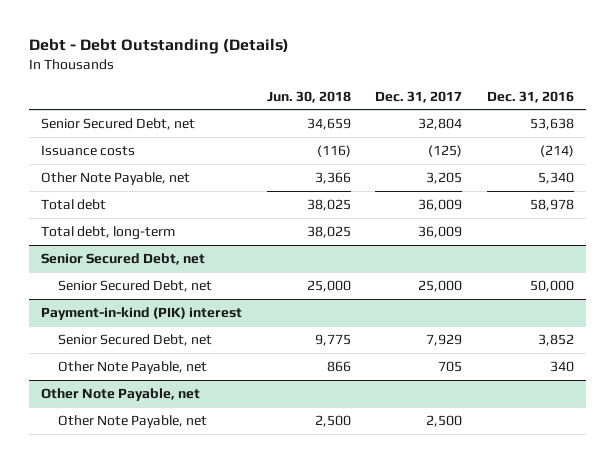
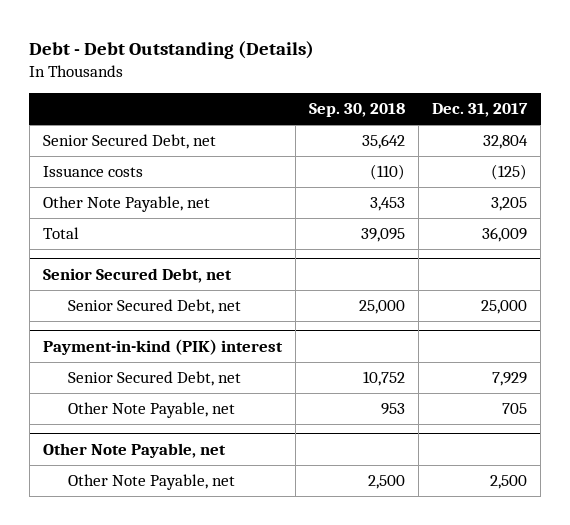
[266,90,351,103] Jun. 30, 2018 -> none
[486,90,574,103] Dec. 31, 2016 -> none
none -> [309,103,406,118] Sep. 30, 2018
[41,225,176,240] Total debt, long-term -> none
[41,198,107,210] Total debt -> [43,226,80,239] Total

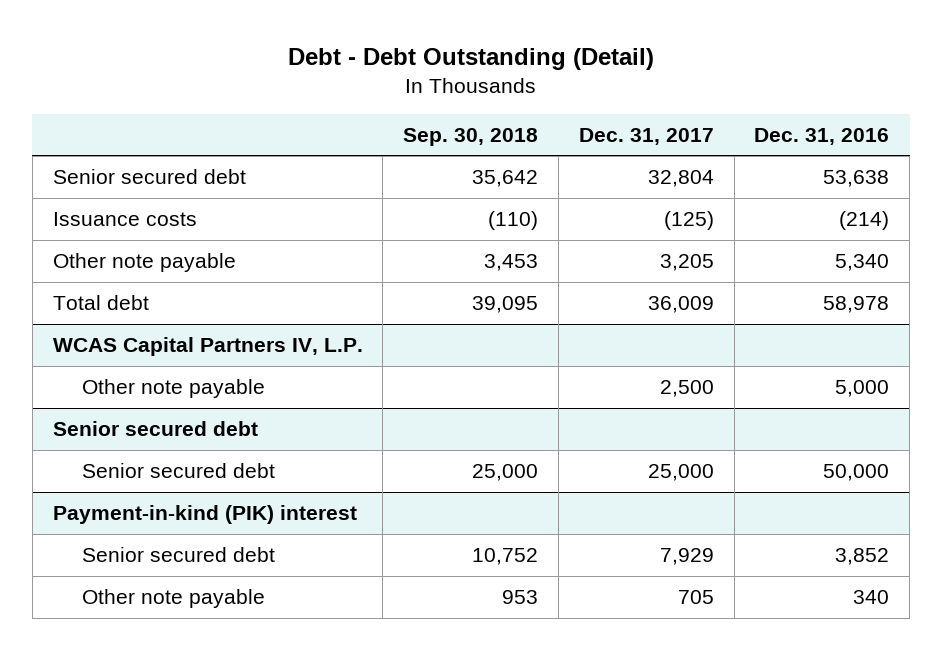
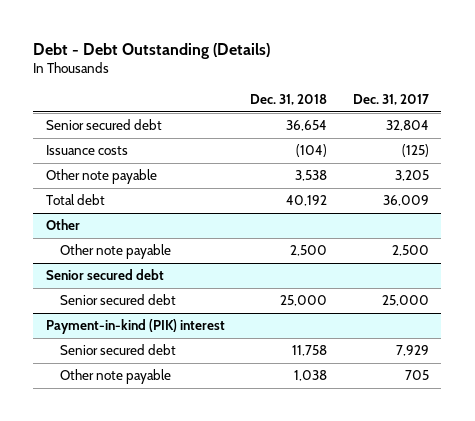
[287,47,654,70] Debt - Debt Outstanding (Detail) -> [33,42,271,59] Debt - Debt Outstanding (Details)
[403,127,539,146] Sep. 30, 2018 -> none
[754,127,890,145] Dec. 31, 2016 -> none
none -> [250,94,328,106] Dec. 31, 2018
[52,336,363,356] WCAS Capital Partners IV, L.P. -> [46,219,81,231] Other

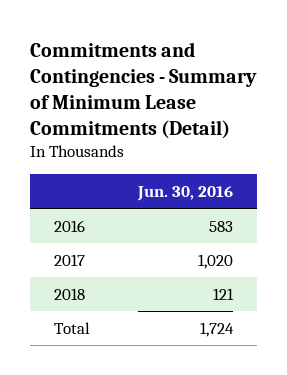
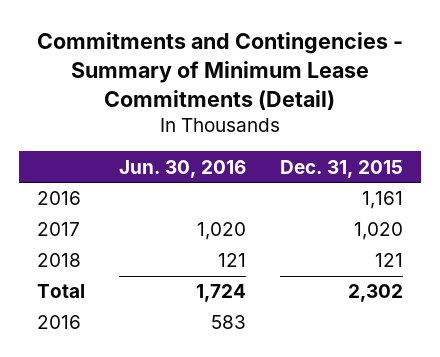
none -> [280,159,404,178] Dec. 31, 2015
none -> [36,191,81,206] 2016
[54,219,86,232] 2016 -> [36,315,81,330] 2016

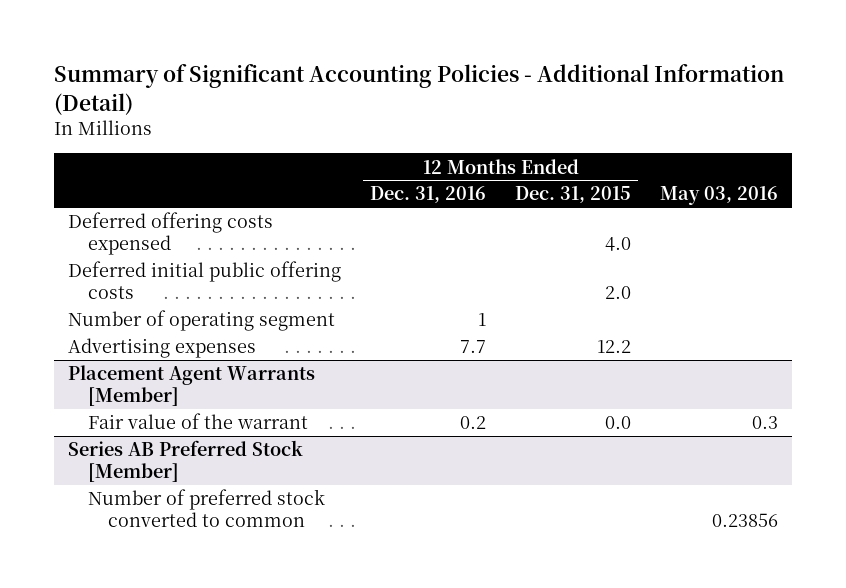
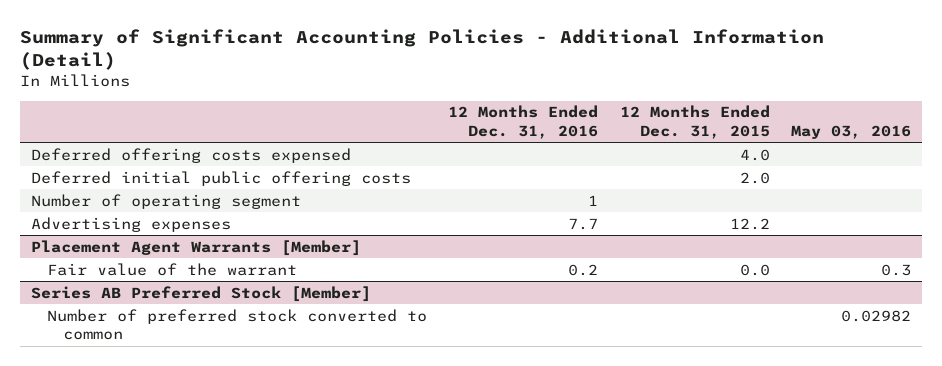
[711,512,778,527] 0.23856 -> [841,309,912,322] 0.02982

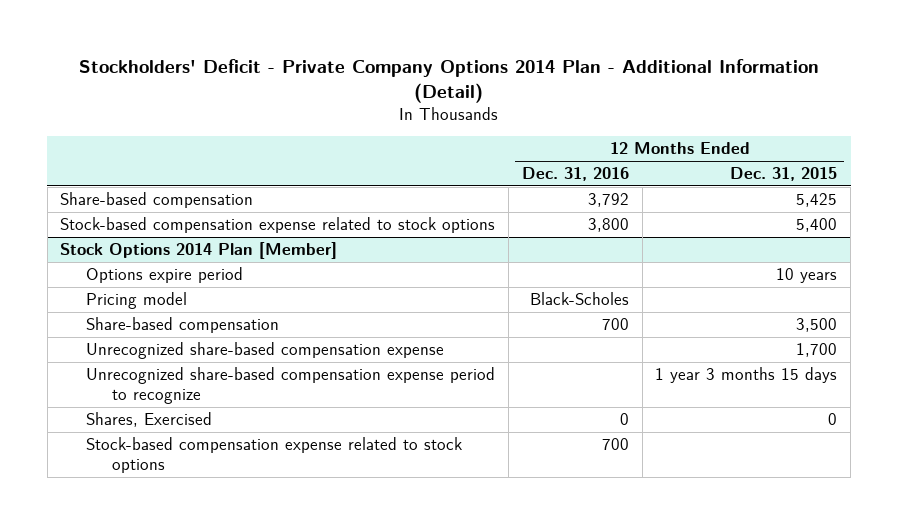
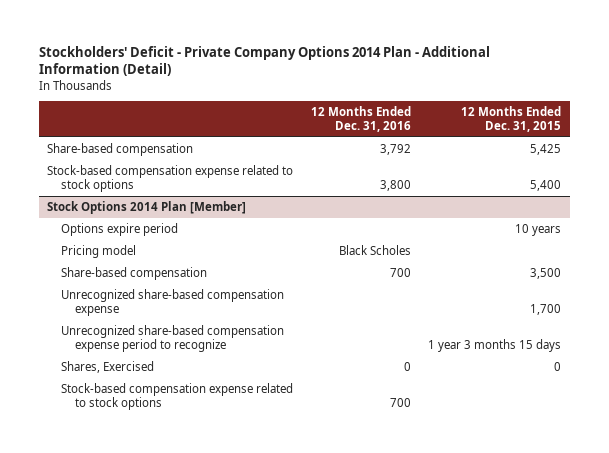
[529,292,629,306] Black-Scholes -> [338,245,411,256] Black Scholes

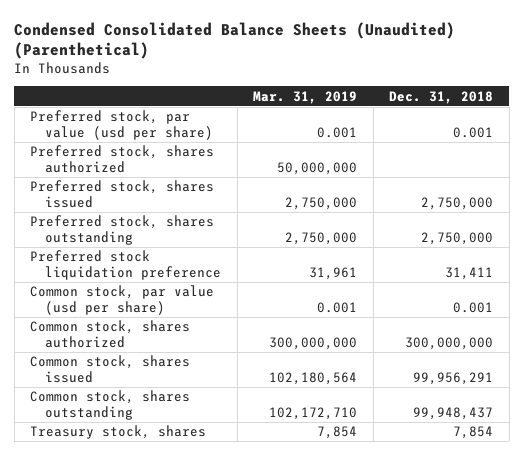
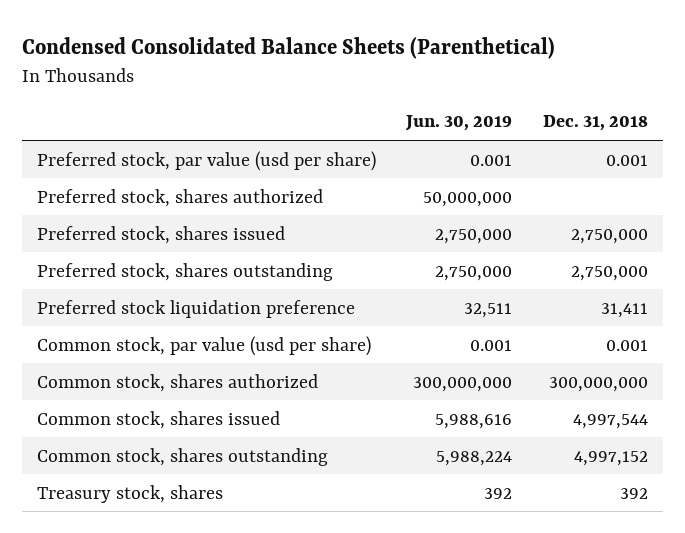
[14,21,456,60] Condensed Consolidated Balance Sheets (Unaudited) (Parenthetical) -> [21,36,555,59] Condensed Consolidated Balance Sheets (Parenthetical)
[253,90,358,104] Mar. 31, 2019 -> none
none -> [405,115,513,132] Jun. 30, 2019
[413,371,494,385] 99,956,291 -> [572,413,648,429] 4,997,544
[413,406,494,420] 99,948,437 -> [573,450,648,466] 4,997,152
[453,426,494,440] 7,854 -> [619,487,648,499] 392

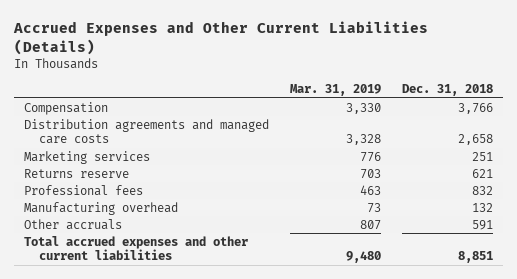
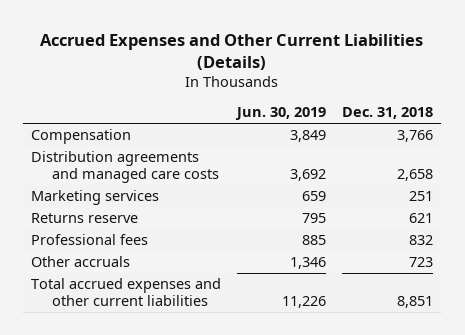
[289,84,381,97] Mar. 31, 2019 -> none
none -> [235,107,327,121] Jun. 30, 2019
[24,201,179,215] Manufacturing overhead -> none
[471,219,493,230] 591 -> [409,257,434,268] 723

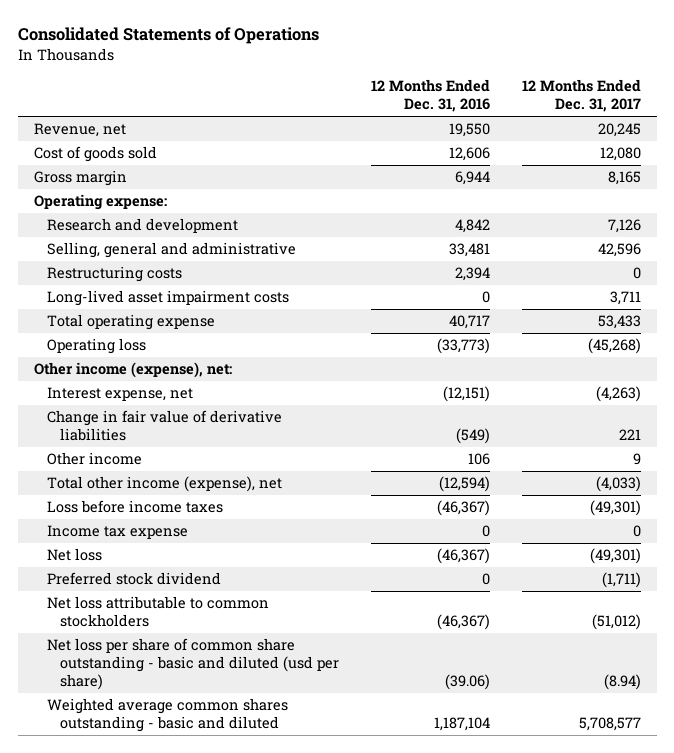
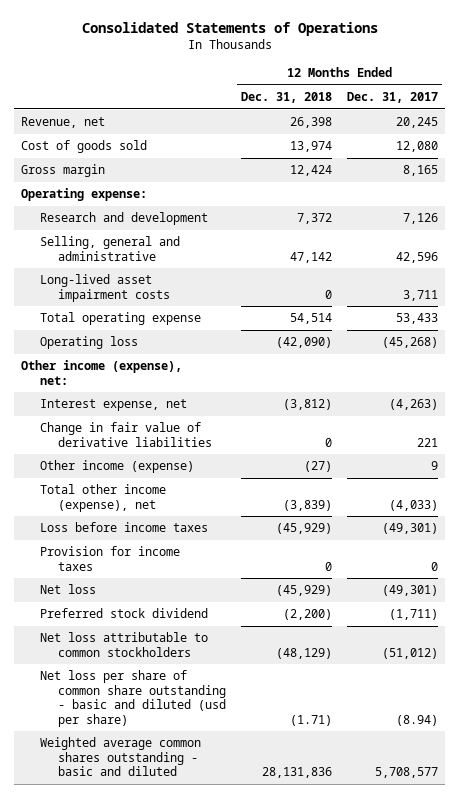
[371,79,491,113] 12 Months Ended Dec. 31, 2016 -> none
none -> [241,92,333,104] Dec. 31, 2018
[47,266,183,283] Restructuring costs -> none
[47,452,143,466] Other income -> [39,460,194,474] Other income (expense)
[47,525,189,540] Income tax expense -> [39,546,180,571] Provision for income taxes

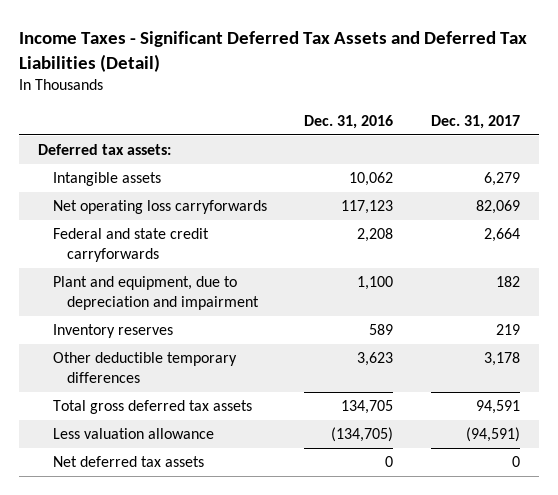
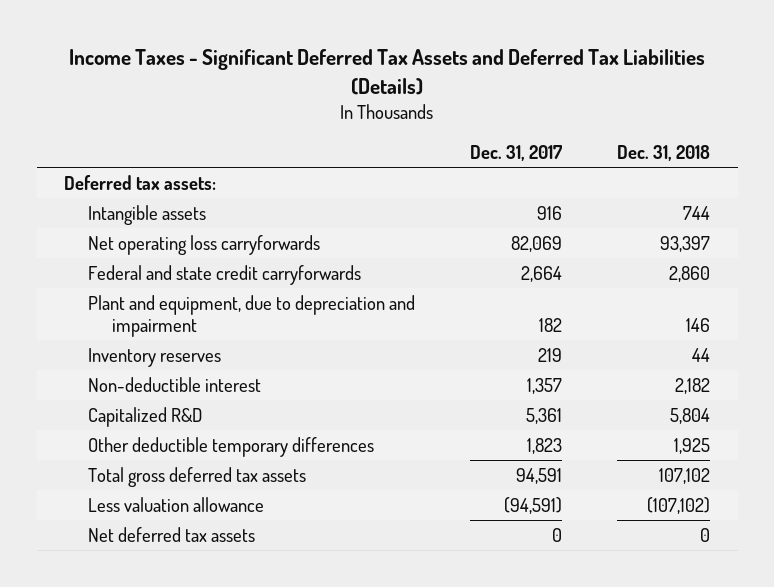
[18,30,527,72] Income Taxes - Significant Deferred Tax Assets and Deferred Tax Liabilities (Detail) -> [69,49,706,95] Income Taxes - Significant Deferred Tax Assets and Deferred Tax Liabilities (Details)
[304,114,394,129] Dec. 31, 2016 -> none
none -> [616,144,710,161] Dec. 31, 2018
[484,172,521,187] 6,279 -> [536,205,562,220] 916
none -> [87,376,261,392] Non-deductible interest
none -> [87,406,202,427] Capitalized R&D
[484,352,521,367] 3,178 -> [526,437,562,454] 1,823

